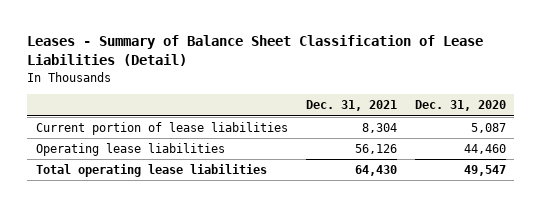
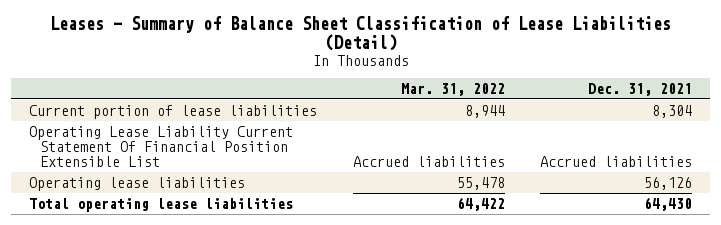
[414,100,506,112] Dec. 31, 2020 -> none
none -> [400,82,505,96] Mar. 31, 2022
none -> [29,125,294,168] Operating Lease Liability Current Statement Of Financial Position Extensible List

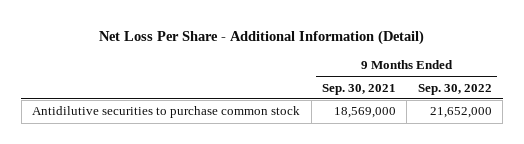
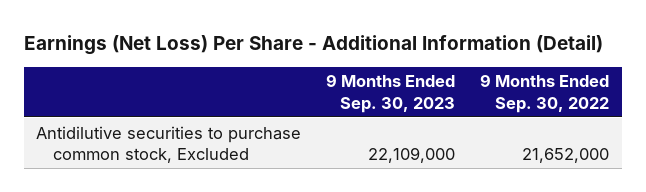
[98,30,424,46] Net Loss Per Share - Additional Information (Detail) -> [24,35,604,56] Earnings (Net Loss) Per Share - Additional Information (Detail)
[321,83,396,95] Sep. 30, 2021 -> none
none -> [326,74,456,113] 9 Months Ended Sep. 30, 2023
[32,106,301,119] Antidilutive securities to purchase common stock -> [36,125,302,163] Antidilutive securities to purchase common stock, Excluded

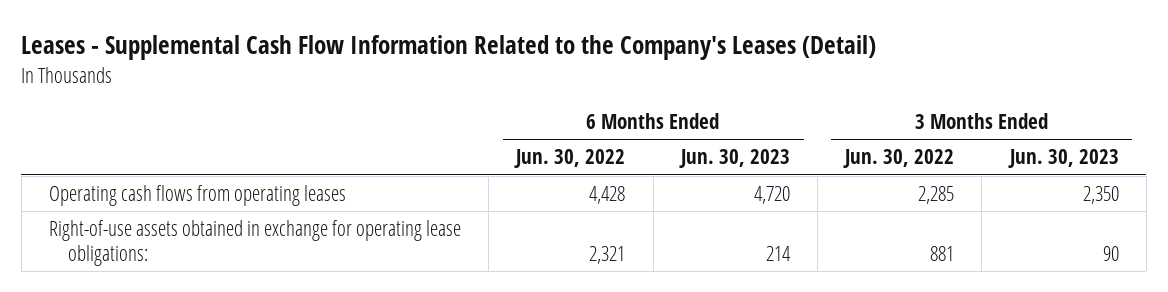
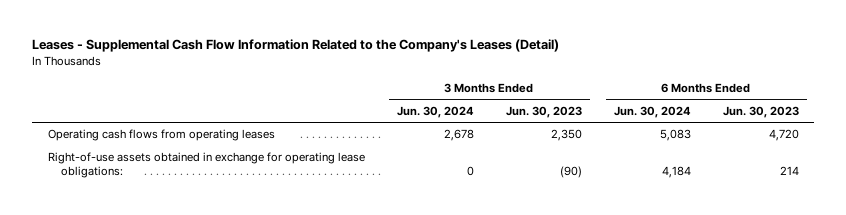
[514,149,626,169] Jun. 30, 2022 -> none
[843,149,955,169] Jun. 30, 2022 -> none
none -> [396,105,474,118] Jun. 30, 2024
none -> [613,105,691,118] Jun. 30, 2024
[1102,246,1119,262] 90 -> [559,166,582,179] (90)

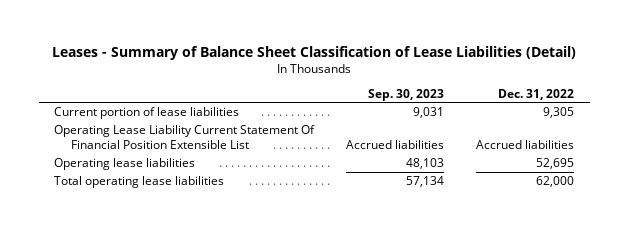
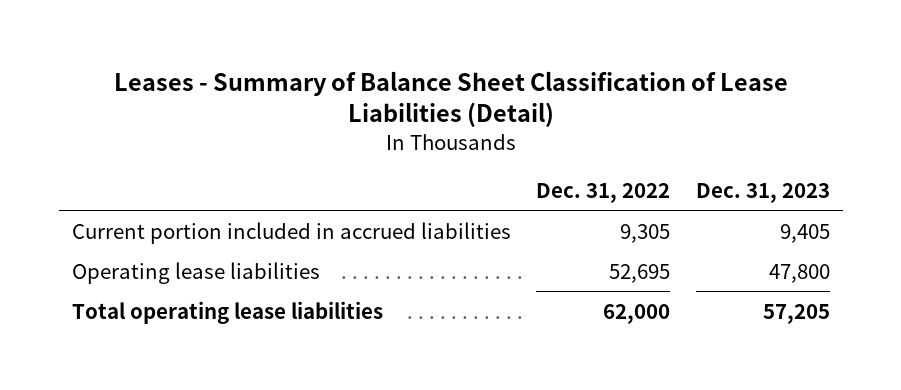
[368,88,445,101] Sep. 30, 2023 -> none
none -> [695,182,830,203] Dec. 31, 2023
[54,125,316,150] Operating Lease Liability Current Statement Of Financial Position Extensible List -> none
[54,107,240,120] Current portion of lease liabilities -> [71,221,511,244] Current portion included in accrued liabilities

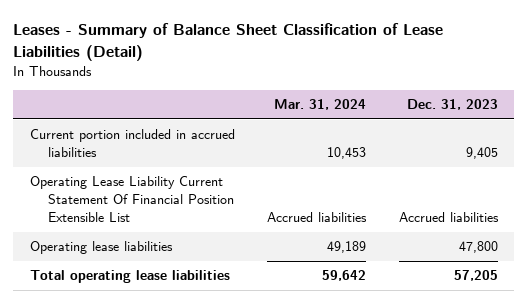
[536,182,671,203] Dec. 31, 2022 -> none
none -> [274,99,367,111] Mar. 31, 2024
none -> [29,176,234,223] Operating Lease Liability Current Statement Of Financial Position Extensible List

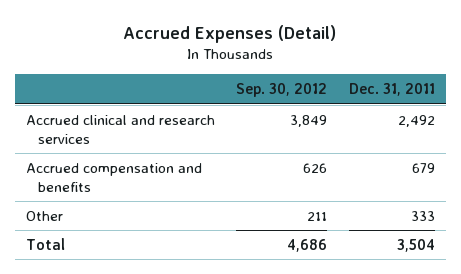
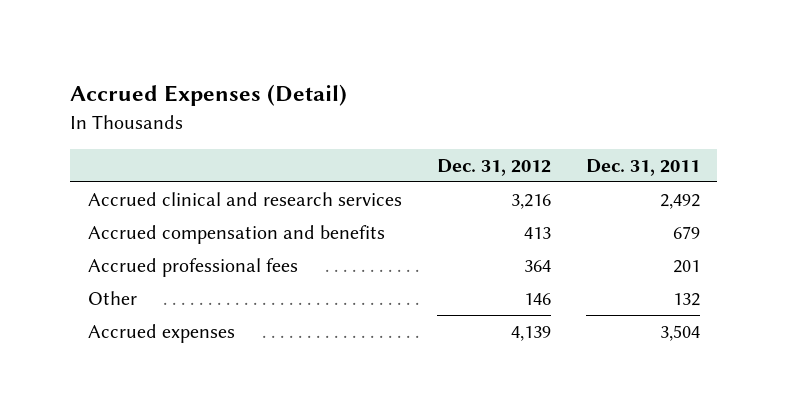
[236,83,328,98] Sep. 30, 2012 -> none
none -> [436,158,551,176] Dec. 31, 2012
none -> [87,258,298,278] Accrued professional fees
[411,210,436,221] 333 -> [672,293,700,307] 132
[25,237,65,250] Total -> [87,324,235,344] Accrued expenses

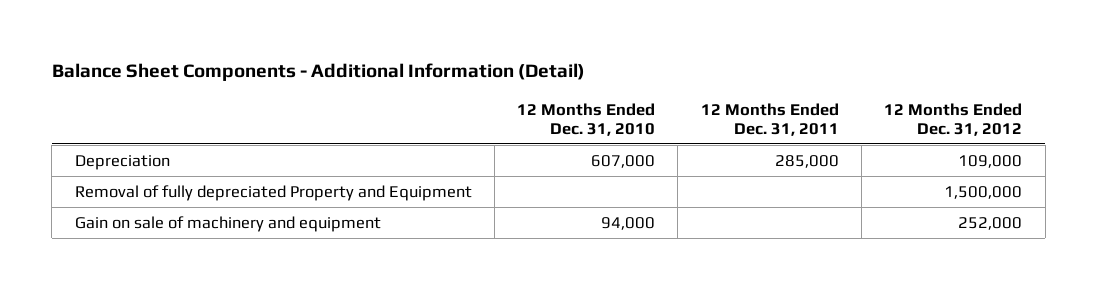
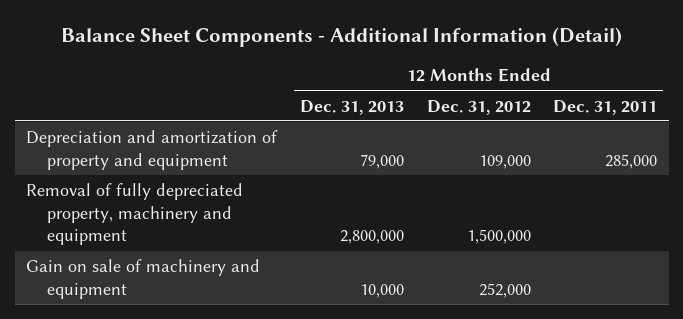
[517,102,656,136] 12 Months Ended Dec. 31, 2010 -> none
none -> [299,99,404,115] Dec. 31, 2013
[74,154,170,170] Depreciation -> [25,129,278,170] Depreciation and amortization of property and equipment
[74,184,472,201] Removal of fully depreciated Property and Equipment -> [25,182,243,246] Removal of fully depreciated property, machinery and equipment

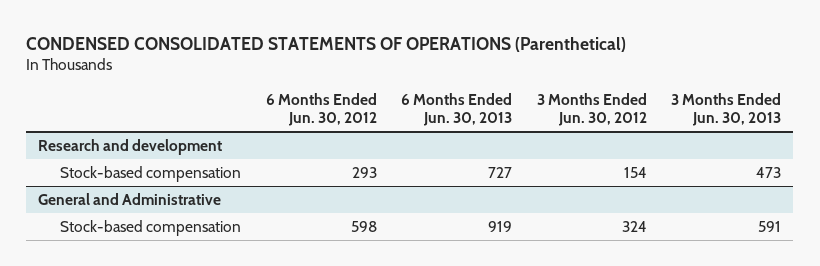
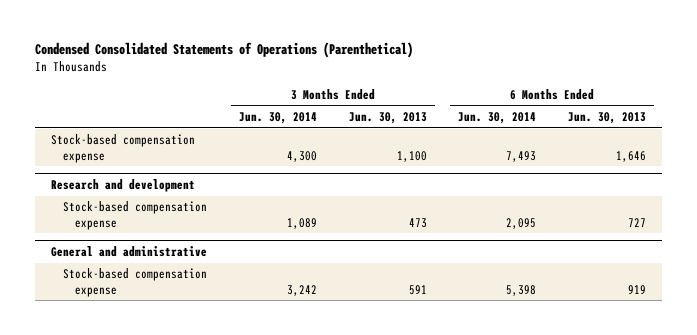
[26,36,627,52] CONDENSED CONSOLIDATED STATEMENTS OF OPERATIONS (Parenthetical) -> [35,42,414,59] Condensed Consolidated Statements of Operations (Parenthetical)
[265,92,377,126] 6 Months Ended Jun. 30, 2012 -> none
[536,92,647,126] 3 Months Ended Jun. 30, 2012 -> none
none -> [238,111,317,124] Jun. 30, 2014
none -> [458,111,537,124] Jun. 30, 2014
none -> [51,134,196,163] Stock-based compensation expense
[60,165,242,182] Stock-based compensation -> [63,201,208,230] Stock-based compensation expense
[38,192,222,205] General and Administrative -> [51,246,208,258] General and administrative
[60,219,242,236] Stock-based compensation -> [63,268,208,297] Stock-based compensation expense

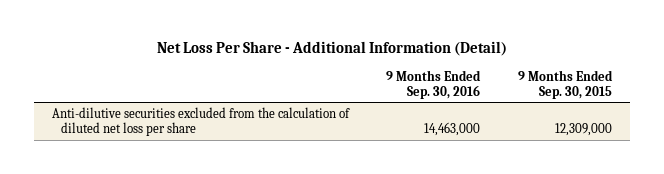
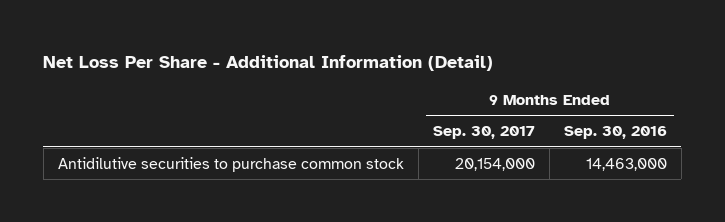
[517,69,613,99] 9 Months Ended Sep. 30, 2015 -> none
none -> [432,126,535,140] Sep. 30, 2017
[52,107,351,136] Anti-dilutive securities excluded from the calculation of diluted net loss per share -> [57,157,404,173] Antidilutive securities to purchase common stock

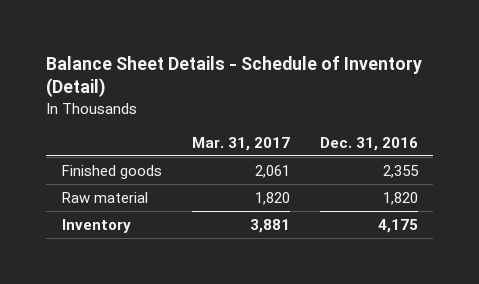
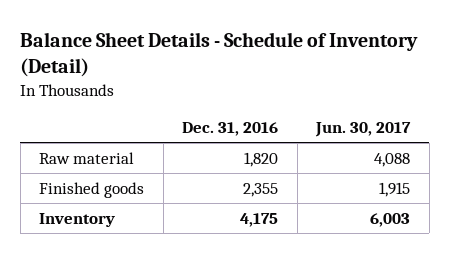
[191,136,290,151] Mar. 31, 2017 -> none
none -> [315,122,412,138] Jun. 30, 2017
[61,164,162,179] Finished goods -> [39,181,145,198] Finished goods

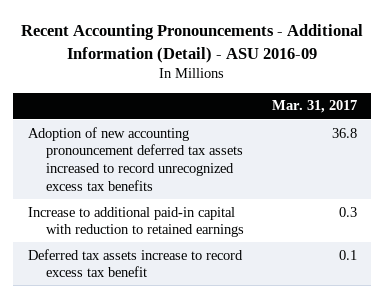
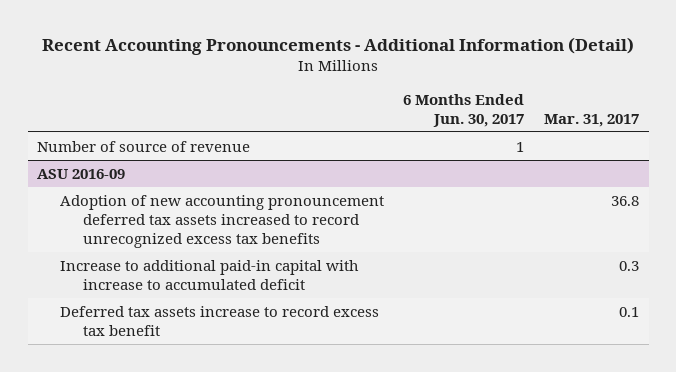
[21,24,364,63] Recent Accounting Pronouncements - Additional Information (Detail) - ASU 2016-09 -> [42,36,635,55] Recent Accounting Pronouncements - Additional Information (Detail)
none -> [403,93,525,127] 6 Months Ended Jun. 30, 2017
none -> [37,140,251,152] Number of source of revenue
none -> [37,168,126,179] ASU 2016-09
[27,206,244,238] Increase to additional paid-in capital with reduction to retained earnings -> [60,259,360,290] Increase to additional paid-in capital with increase to accumulated deficit

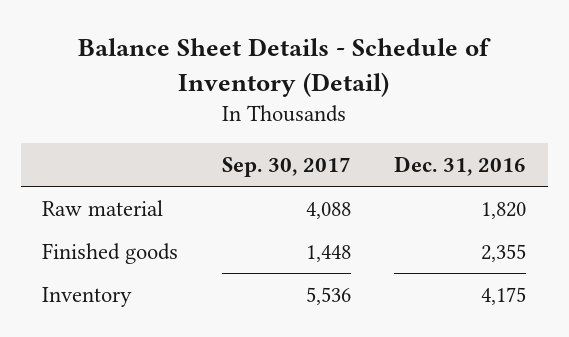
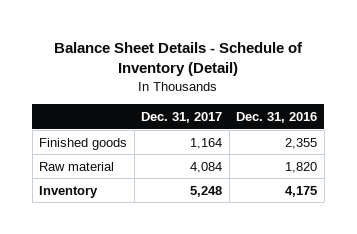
[221,157,351,178] Sep. 30, 2017 -> none
none -> [141,111,223,123] Dec. 31, 2017
[42,199,164,216] Raw material -> [39,161,115,171] Raw material

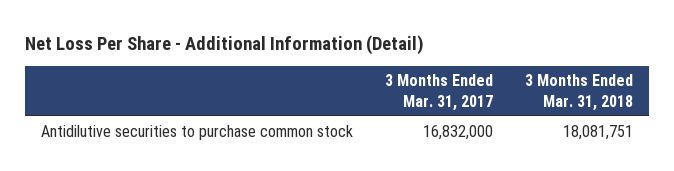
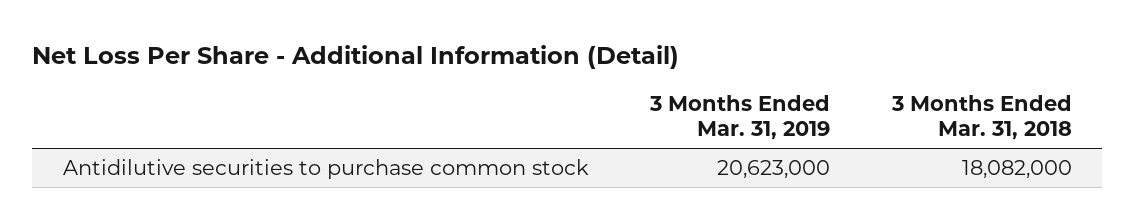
[384,74,493,111] 3 Months Ended Mar. 31, 2017 -> none
none -> [649,94,831,141] 3 Months Ended Mar. 31, 2019
[562,125,633,141] 18,081,751 -> [961,160,1072,180] 18,082,000

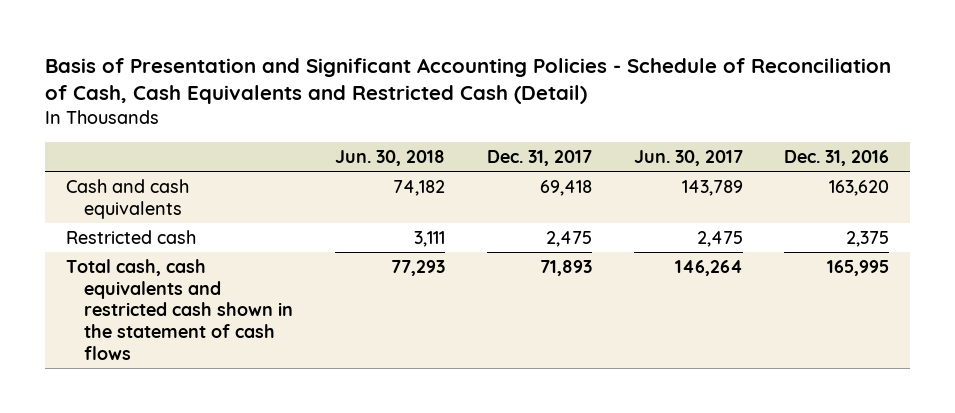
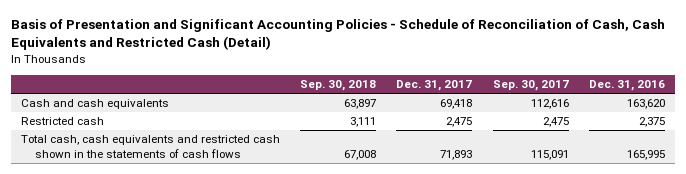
[335,149,446,166] Jun. 30, 2018 -> none
[633,149,743,166] Jun. 30, 2017 -> none
none -> [300,80,377,92] Sep. 30, 2018
none -> [492,80,569,92] Sep. 30, 2017
[65,258,294,360] Total cash, cash equivalents and restricted cash shown in the statement of cash flows -> [21,135,281,158] Total cash, cash equivalents and restricted cash shown in the statements of cash flows

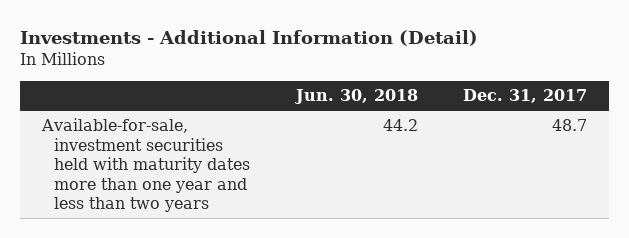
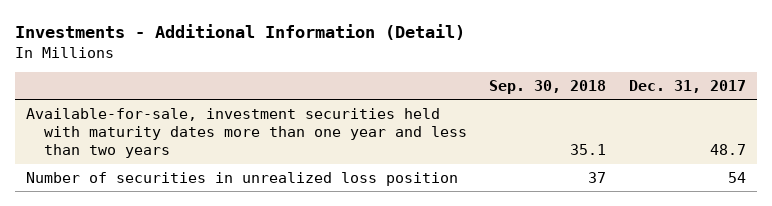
[293,89,418,105] Jun. 30, 2018 -> none
none -> [489,80,607,95] Sep. 30, 2018
none -> [26,171,459,186] Number of securities in unrealized loss position

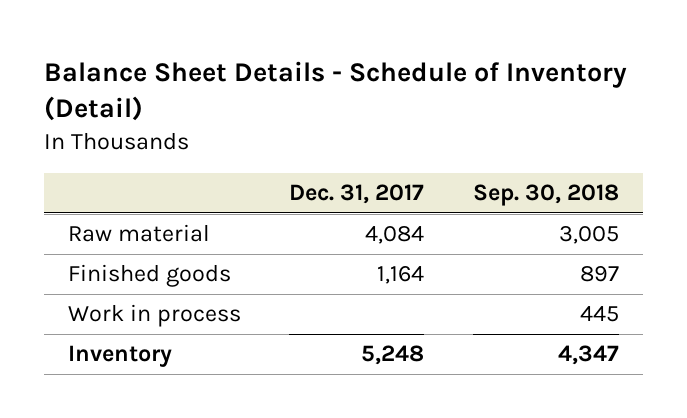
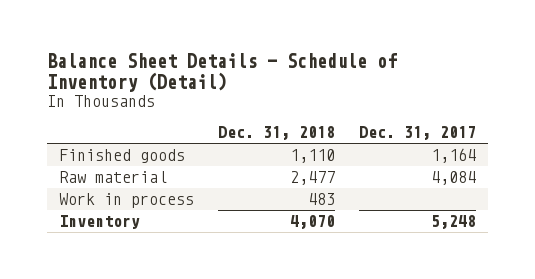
[472,184,619,207] Sep. 30, 2018 -> none
none -> [218,126,336,141] Dec. 31, 2018
[68,224,211,243] Raw material -> [58,171,167,184] Raw material

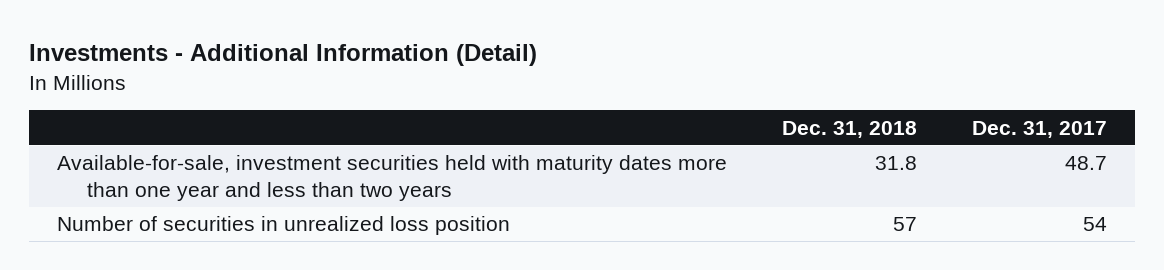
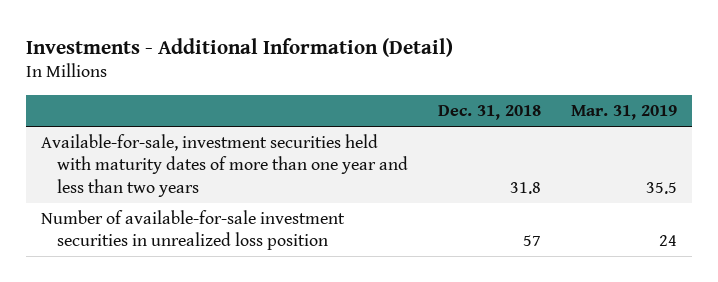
[972,120,1108,138] Dec. 31, 2017 -> none
none -> [570,105,677,121] Mar. 31, 2019
[56,155,727,202] Available-for-sale, investment securities held with maturity dates more than one year and less than two years -> [41,134,408,197] Available-for-sale, investment securities held with maturity dates of more than one year and less than two years
[56,216,510,236] Number of securities in unrealized loss position -> [41,210,346,251] Number of available-for-sale investment securities in unrealized loss position

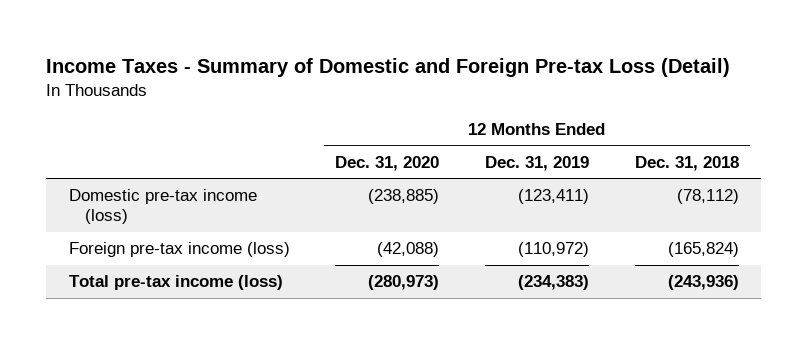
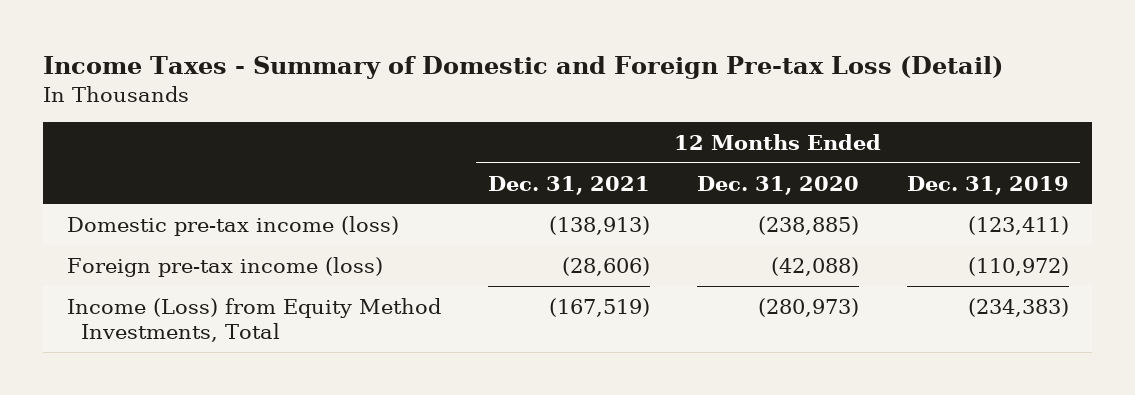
[634,155,739,171] Dec. 31, 2018 -> none
none -> [487,175,650,195] Dec. 31, 2021
[68,275,283,291] Total pre-tax income (loss) -> [66,297,441,343] Income (Loss) from Equity Method Investments, Total

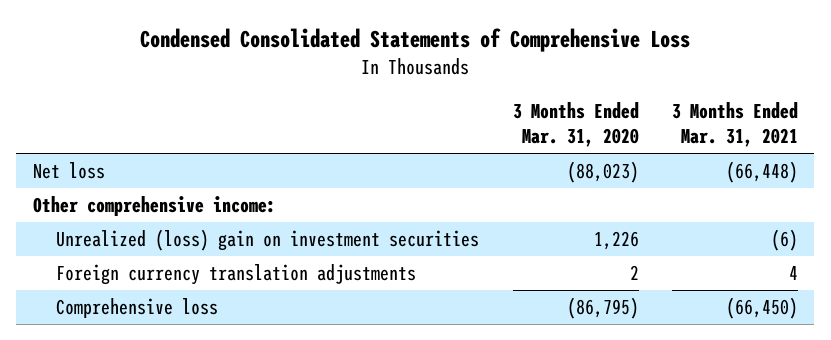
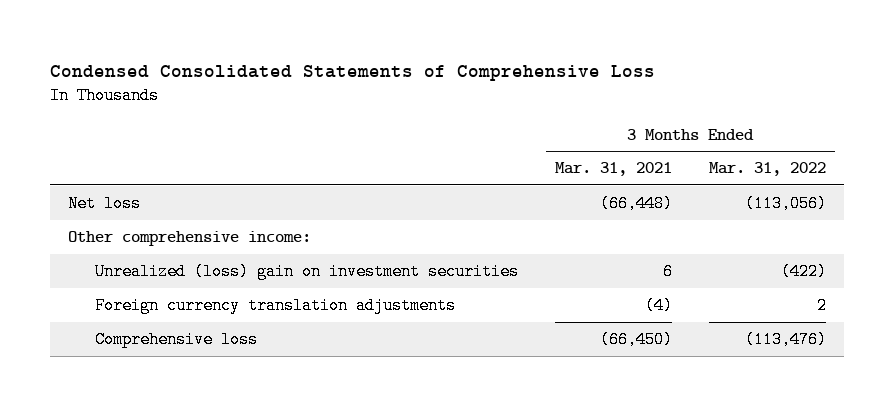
[512,102,639,148] 3 Months Ended Mar. 31, 2020 -> none
none -> [708,162,826,177] Mar. 31, 2022
[770,228,798,251] (6) -> [662,263,673,281] 6
[788,265,798,280] 4 -> [644,297,673,315] (4)

